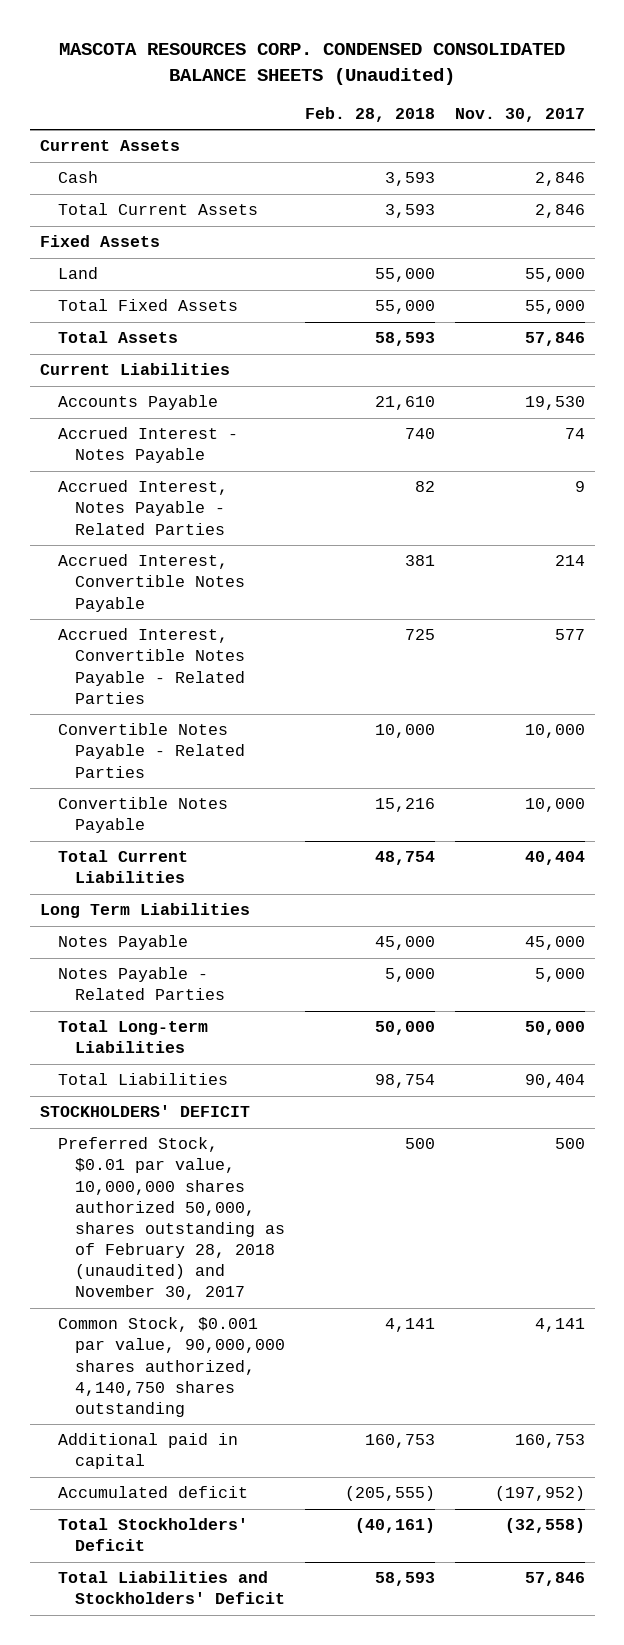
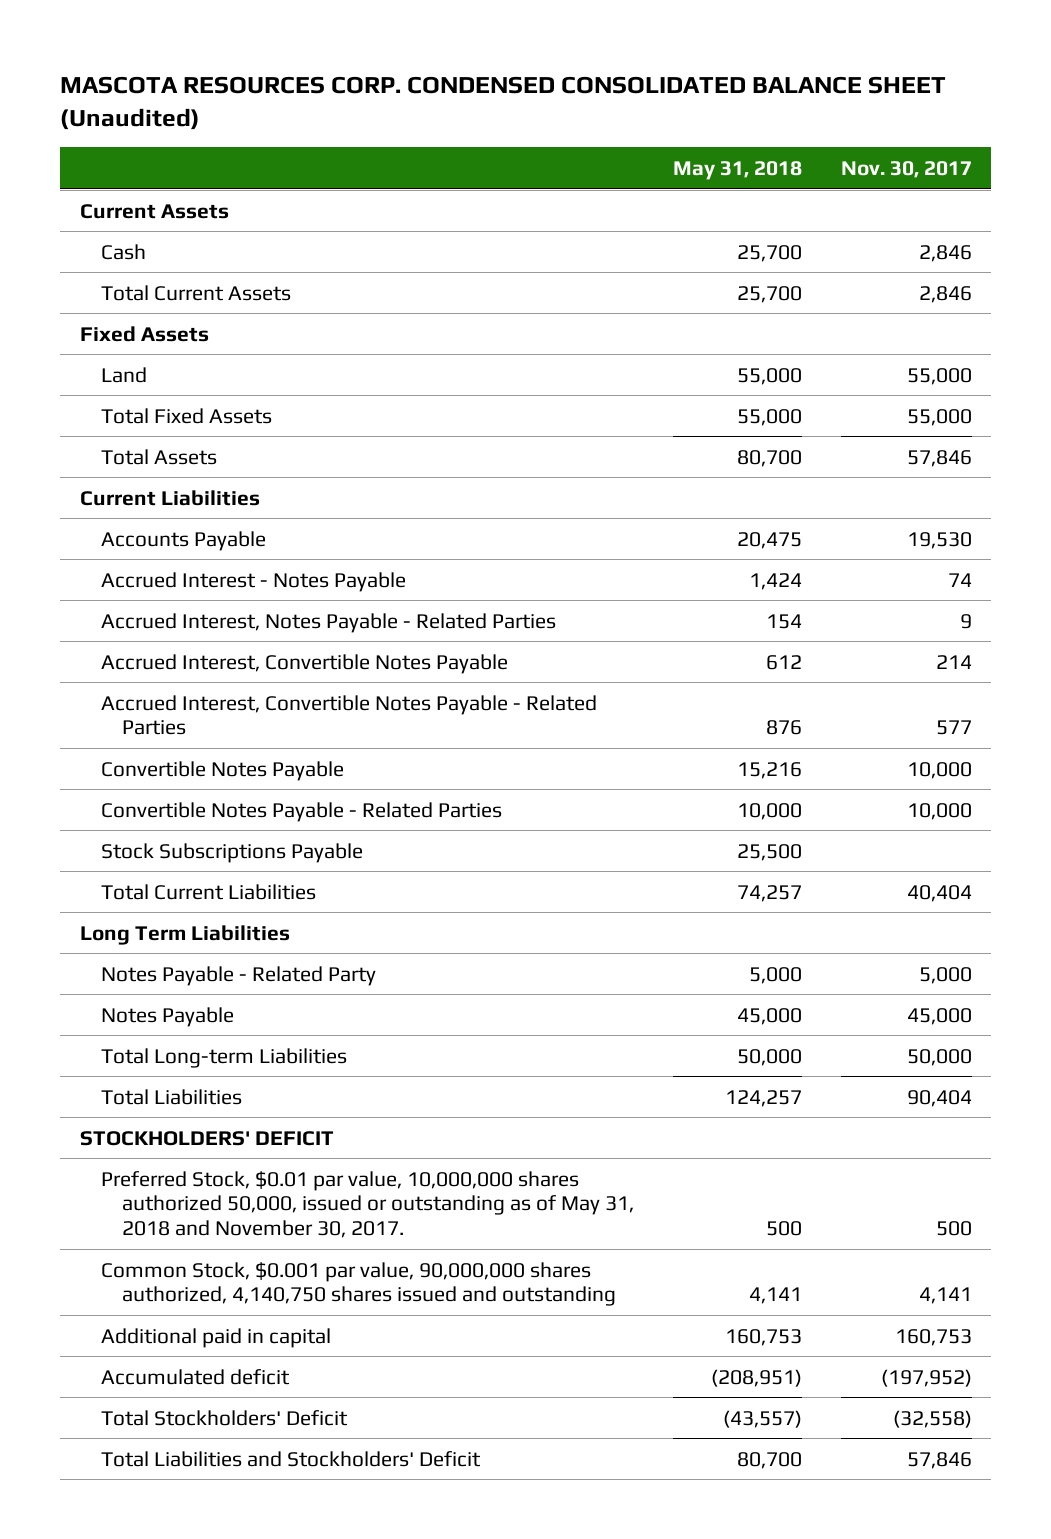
[59,43,566,86] MASCOTA RESOURCES CORP. CONDENSED CONSOLIDATED BALANCE SHEETS (Unaudited) -> [60,76,947,131] MASCOTA RESOURCES CORP. CONDENSED CONSOLIDATED BALANCE SHEET (Unaudited)
[305,106,436,122] Feb. 28, 2018 -> none
none -> [673,160,803,180] May 31, 2018
[57,723,246,778] Convertible Notes Payable - Related Parties -> [100,801,502,822] Convertible Notes Payable - Related Parties
none -> [100,842,363,863] Stock Subscriptions Payable
none -> [100,965,376,986] Notes Payable - Related Party
[57,967,226,1001] Notes Payable - Related Parties -> none
[57,1137,286,1301] Preferred Stock, $0.01 par value, 10,000,000 shares authorized 50,000, shares outstanding as of February 28, 2018 (unaudited) and November 30, 2017 -> [100,1170,635,1239] Preferred Stock, $0.01 par value, 10,000,000 shares authorized 50,000, issued or outstanding as of May 31, 2018 and November 30, 2017.
[57,1317,286,1417] Common Stock, $0.001 par value, 90,000,000 shares authorized, 4,140,750 shares outstanding -> [100,1261,617,1307] Common Stock, $0.001 par value, 90,000,000 shares authorized, 4,140,750 shares issued and outstanding

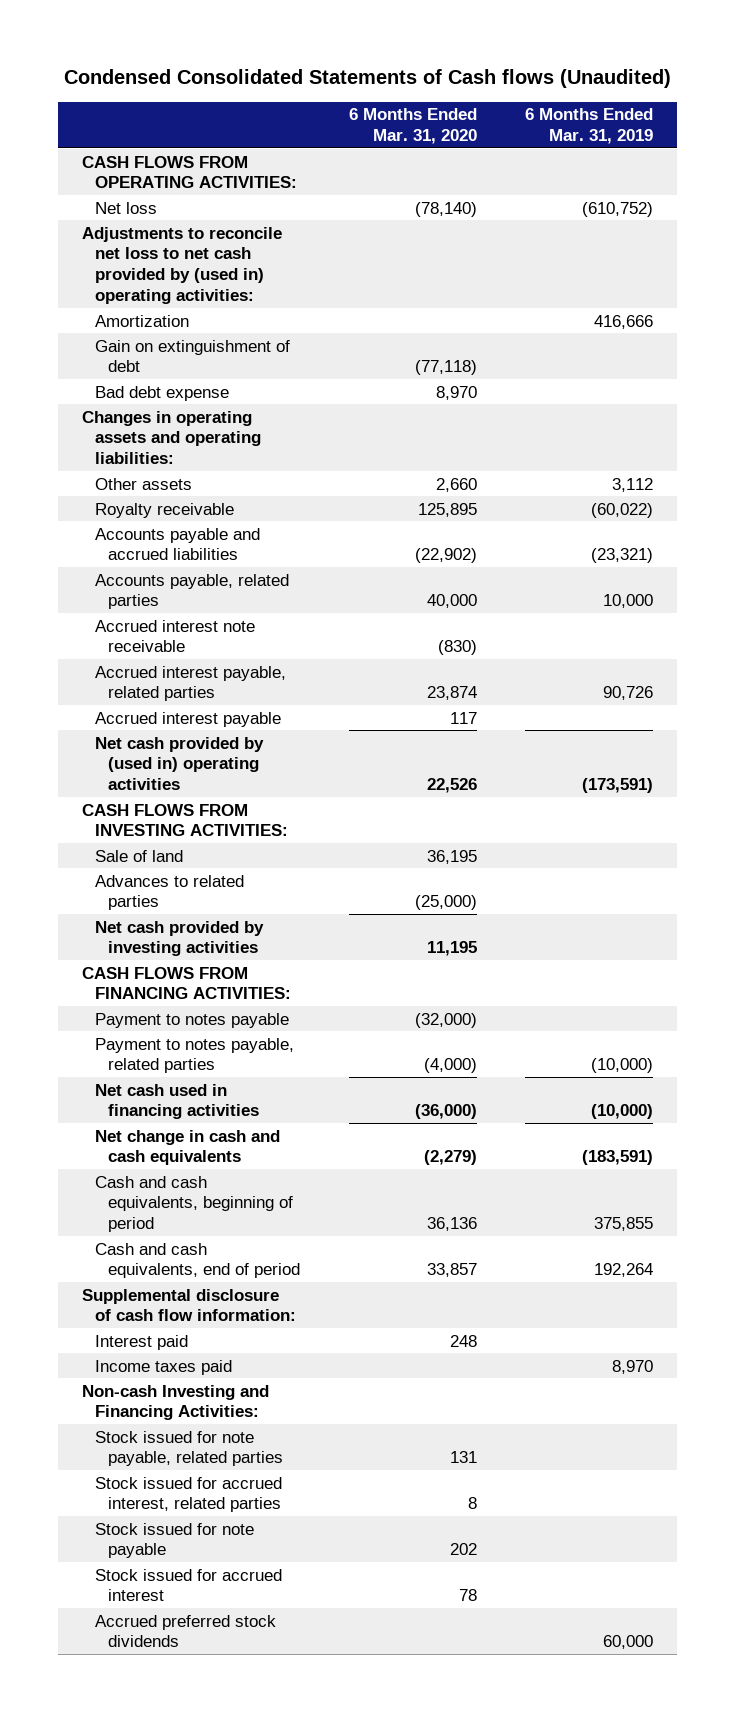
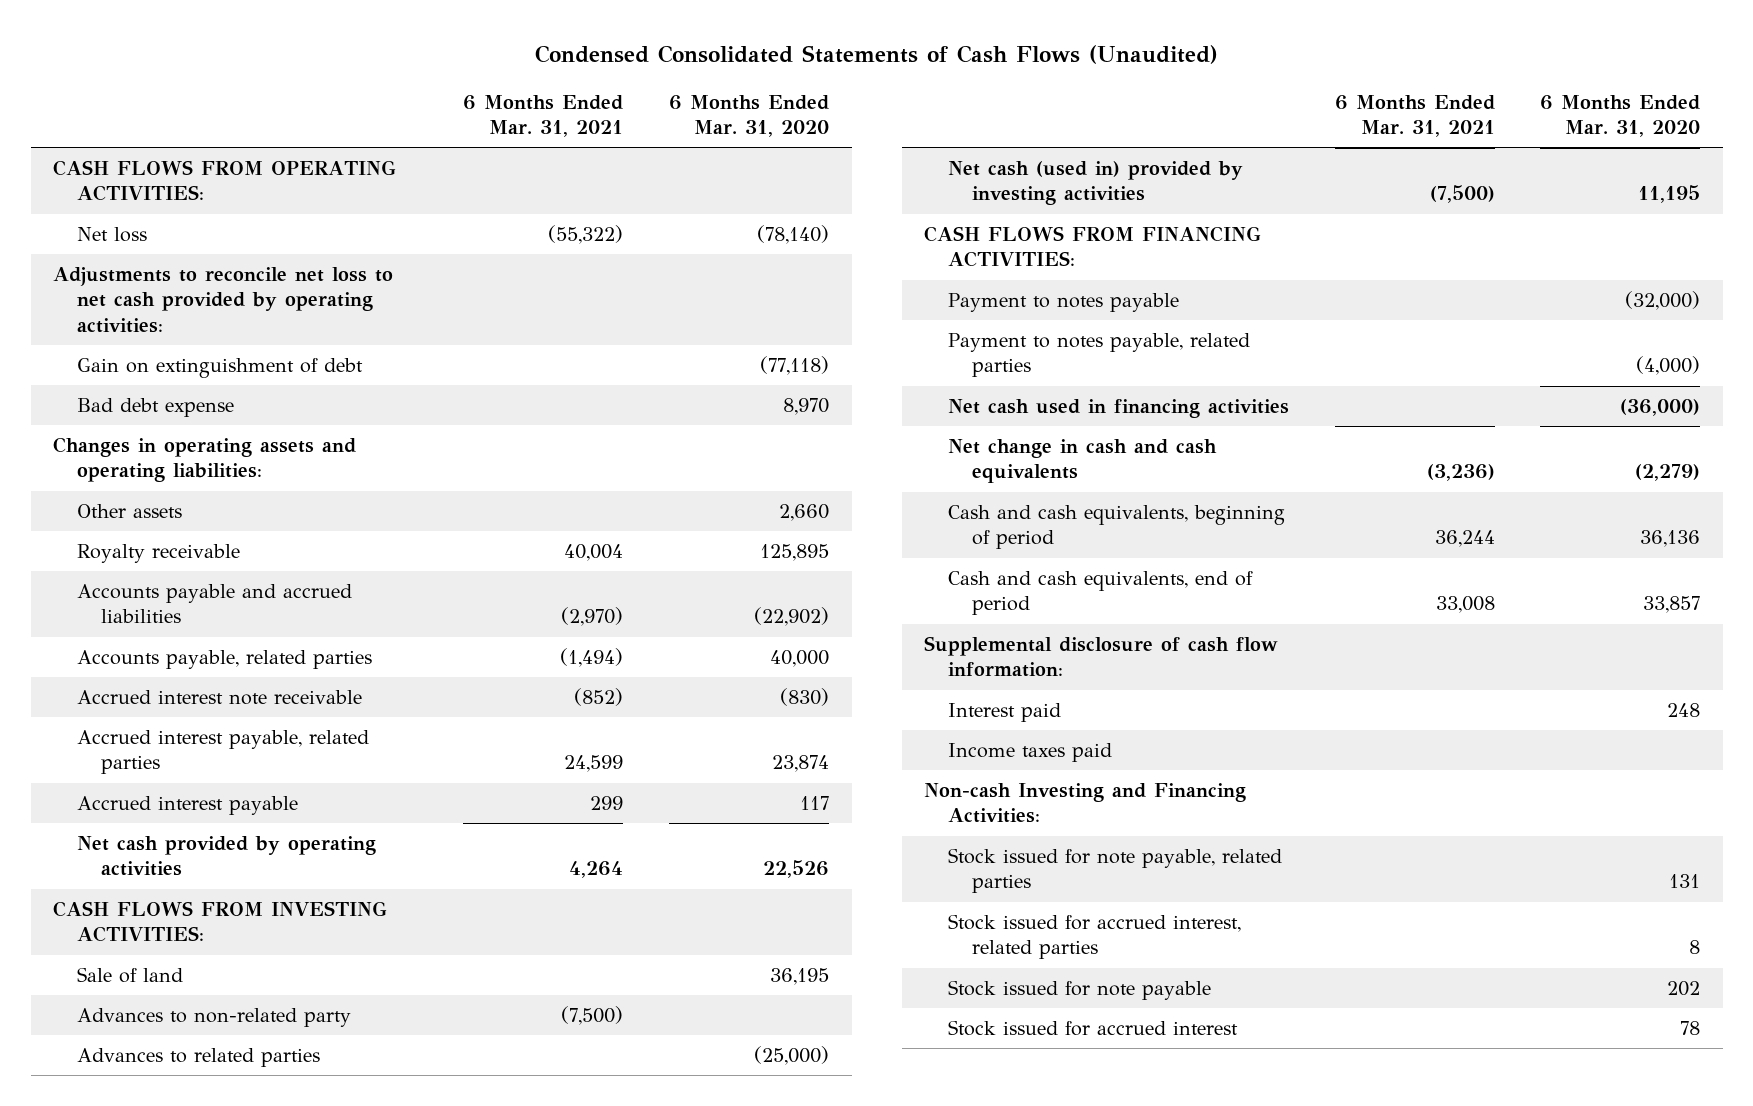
[63,69,671,89] Condensed Consolidated Statements of Cash flows (Unaudited) -> [534,44,1218,64] Condensed Consolidated Statements of Cash Flows (Unaudited)
[525,108,654,145] 6 Months Ended Mar. 31, 2019 -> none
none -> [463,94,624,138] 6 Months Ended Mar. 31, 2021
[95,314,190,327] Amortization -> none
[81,226,282,304] Adjustments to reconcile net loss to net cash provided by (used in) operating activities: -> [53,266,394,333] Adjustments to reconcile net loss to net cash provided by operating activities:
[95,736,265,791] Net cash provided by (used in) operating activities -> [76,835,376,877] Net cash provided by operating activities
none -> [76,1007,351,1027] Advances to non-related party
[95,920,265,957] Net cash provided by investing activities -> [948,160,1244,206] Net cash (used in) provided by investing activities
[95,1614,277,1648] Accrued preferred stock dividends -> none

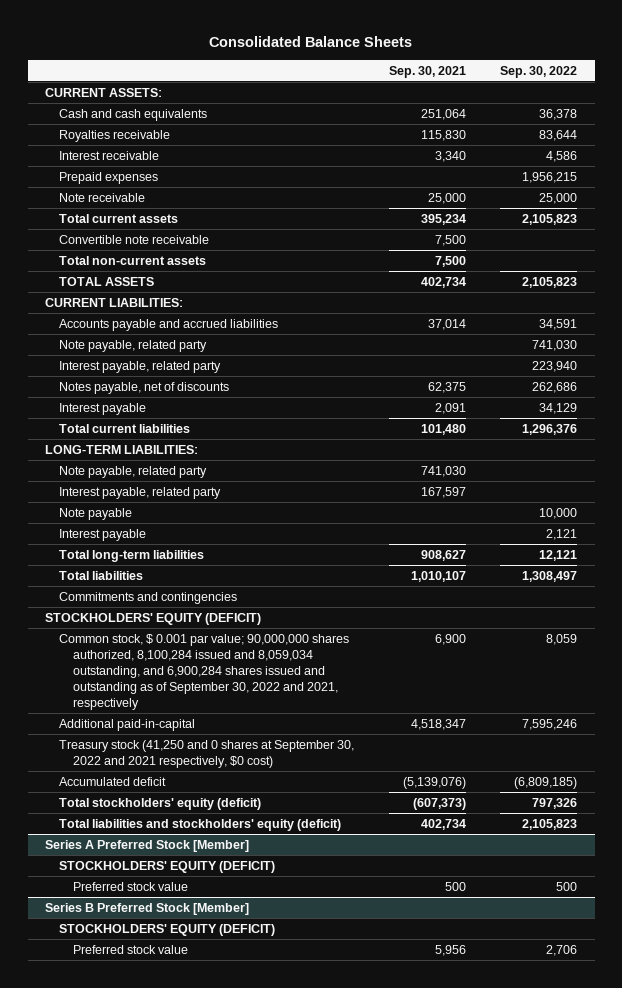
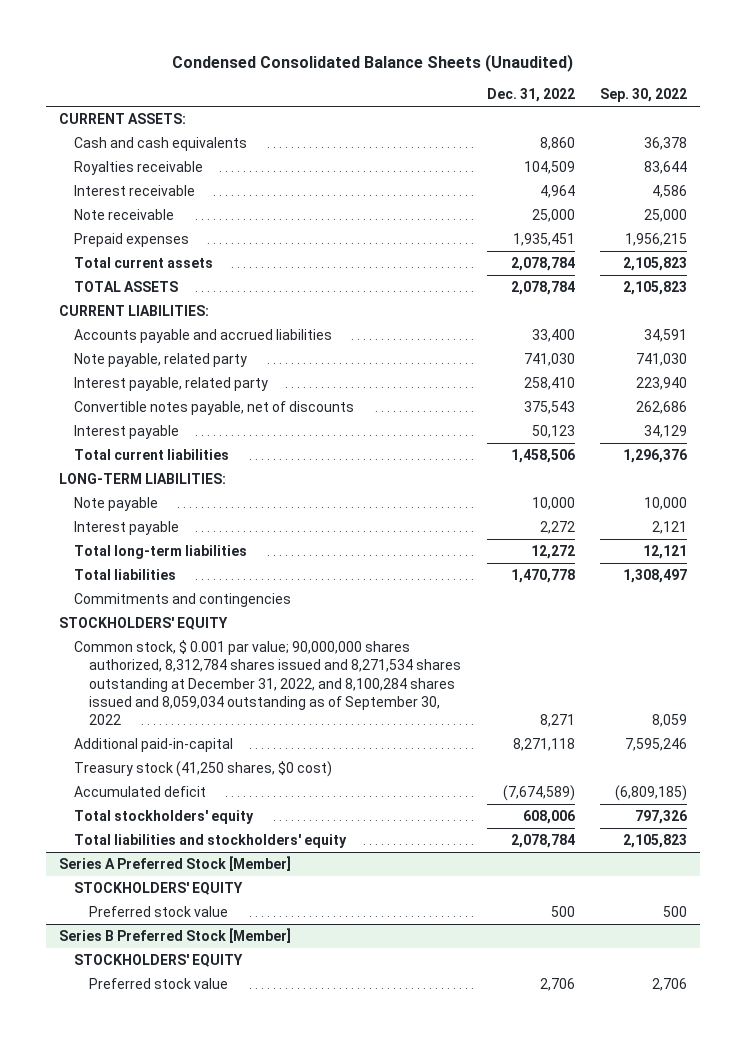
[209,36,413,48] Consolidated Balance Sheets -> [171,53,573,72] Condensed Consolidated Balance Sheets (Unaudited)
[388,65,466,78] Sep. 30, 2021 -> none
none -> [486,88,575,103] Dec. 31, 2022
[59,171,159,184] Prepaid expenses -> [73,233,189,248] Prepaid expenses
[59,234,210,244] Convertible note receivable -> none
[59,255,207,265] Total non-current assets -> none
[59,381,230,394] Notes payable, net of discounts -> [73,401,354,416] Convertible notes payable, net of discounts
[59,465,208,478] Note payable, related party -> none
[59,486,222,499] Interest payable, related party -> none
[45,612,262,625] STOCKHOLDERS' EQUITY (DEFICIT) -> [58,617,228,631] STOCKHOLDERS' EQUITY
[59,633,350,711] Common stock, $ 0.001 par value; 90,000,000 shares authorized, 8,100,284 issued and 8,059,034 outstanding, and 6,900,284 shares issued and outstanding as of September 30, 2022 and 2021, respectively -> [73,640,461,725] Common stock, $ 0.001 par value; 90,000,000 shares authorized, 8,312,784 shares issued and 8,271,534 shares outstanding at December 31, 2022, and 8,100,284 shares issued and 8,059,034 outstanding as of September 30, 2022
[59,739,355,768] Treasury stock (41,250 and 0 shares at September 30, 2022 and 2021 respectively, $0 cost) -> [73,761,332,778] Treasury stock (41,250 shares, $0 cost)
[59,797,262,810] Total stockholders' equity (deficit) -> [73,810,254,825] Total stockholders' equity
[59,818,342,831] Total liabilities and stockholders' equity (deficit) -> [73,834,347,849] Total liabilities and stockholders' equity
[59,860,276,873] STOCKHOLDERS' EQUITY (DEFICIT) -> [73,882,243,896] STOCKHOLDERS' EQUITY
[59,923,276,936] STOCKHOLDERS' EQUITY (DEFICIT) -> [73,954,243,968] STOCKHOLDERS' EQUITY

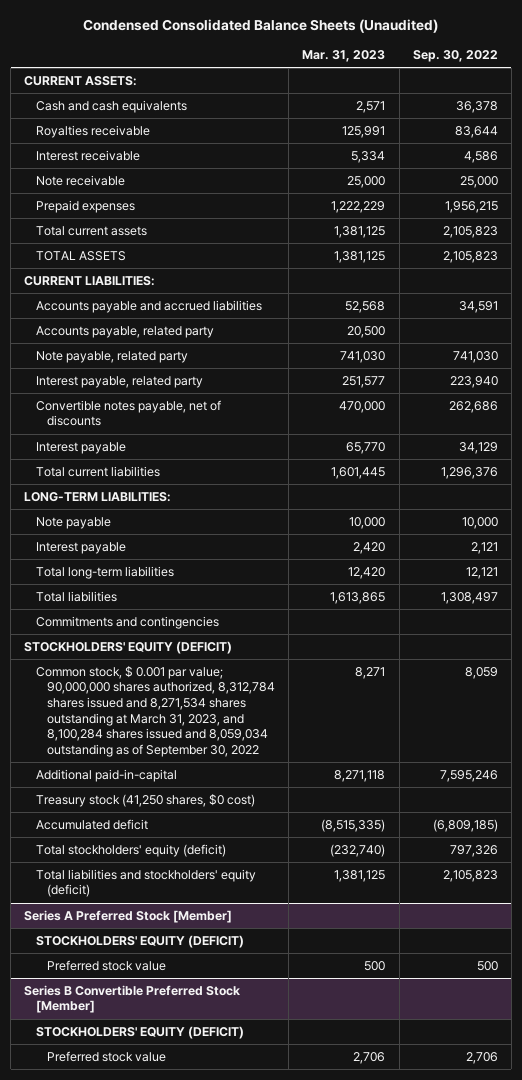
[486,88,575,103] Dec. 31, 2022 -> none
none -> [302,49,386,62] Mar. 31, 2023
none -> [35,325,214,338] Accounts payable, related party
[58,617,228,631] STOCKHOLDERS' EQUITY -> [24,640,233,654] STOCKHOLDERS' EQUITY (DEFICIT)
[73,640,461,725] Common stock, $ 0.001 par value; 90,000,000 shares authorized, 8,312,784 shares issued and 8,271,534 shares outstanding at December 31, 2022, and 8,100,284 shares issued and 8,059,034 outstanding as of September 30, 2022 -> [35,665,276,757] Common stock, $ 0.001 par value; 90,000,000 shares authorized, 8,312,784 shares issued and 8,271,534 shares outstanding at March 31, 2023, and 8,100,284 shares issued and 8,059,034 outstanding as of September 30, 2022
[73,810,254,825] Total stockholders' equity -> [35,843,226,857] Total stockholders' equity (deficit)
[73,834,347,849] Total liabilities and stockholders' equity -> [35,868,256,898] Total liabilities and stockholders' equity (deficit)
[73,882,243,896] STOCKHOLDERS' EQUITY -> [35,934,244,948] STOCKHOLDERS' EQUITY (DEFICIT)
[58,928,291,944] Series B Preferred Stock [Member] -> [24,984,241,1014] Series B Convertible Preferred Stock [Member]
[73,954,243,968] STOCKHOLDERS' EQUITY -> [35,1025,244,1039] STOCKHOLDERS' EQUITY (DEFICIT)

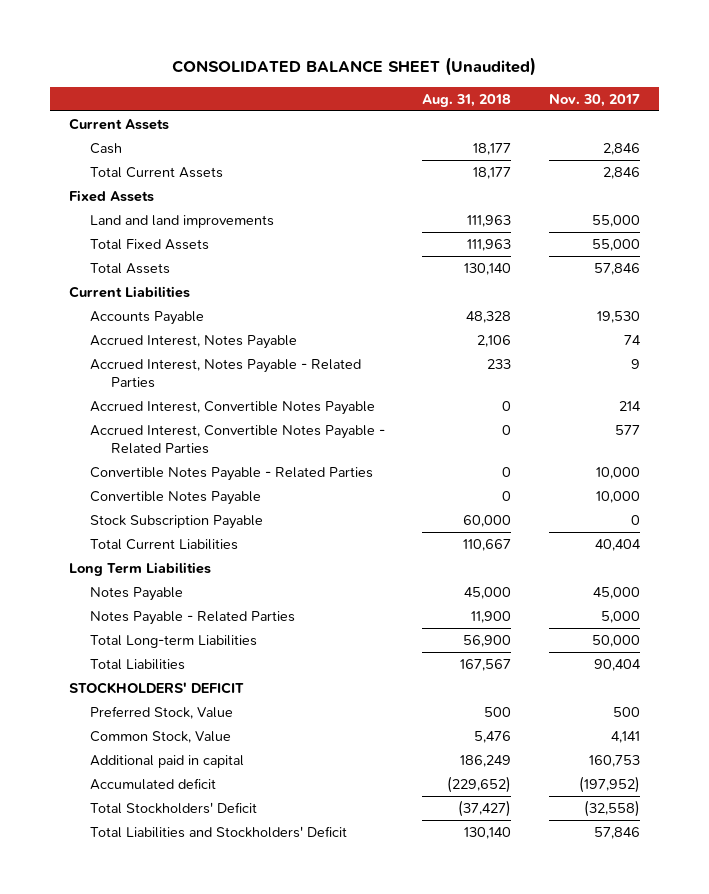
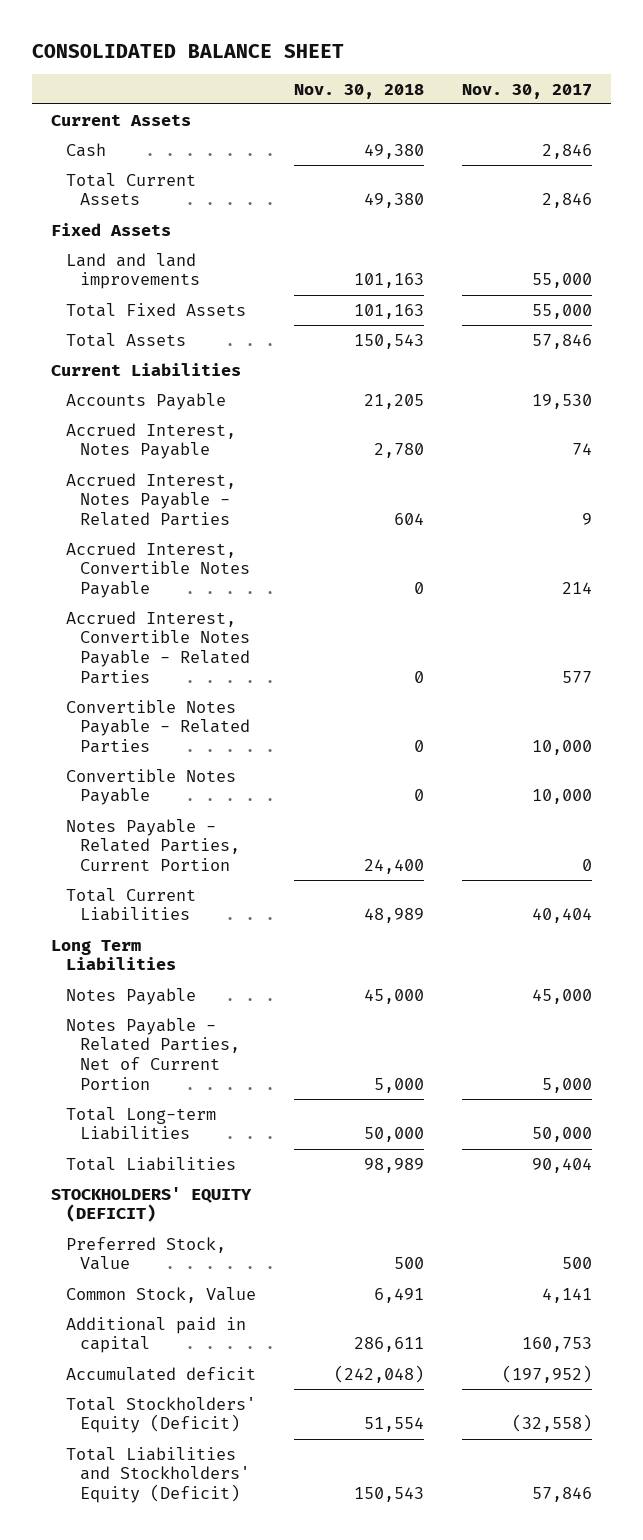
[172,57,537,77] CONSOLIDATED BALANCE SHEET (Unaudited) -> [32,43,345,58] CONSOLIDATED BALANCE SHEET
[422,93,512,107] Aug. 31, 2018 -> none
none -> [293,83,424,99] Nov. 30, 2018
[89,514,263,529] Stock Subscription Payable -> [65,818,240,872] Notes Payable - Related Parties, Current Portion
[89,610,295,625] Notes Payable - Related Parties -> [65,1017,240,1090] Notes Payable - Related Parties, Net of Current Portion
[68,681,244,694] STOCKHOLDERS' DEFICIT -> [51,1186,253,1223] STOCKHOLDERS' EQUITY (DEFICIT)
[89,801,257,814] Total Stockholders' Deficit -> [65,1396,256,1434] Total Stockholders' Equity (Deficit)
[89,825,347,838] Total Liabilities and Stockholders' Deficit -> [65,1446,250,1504] Total Liabilities and Stockholders' Equity (Deficit)

